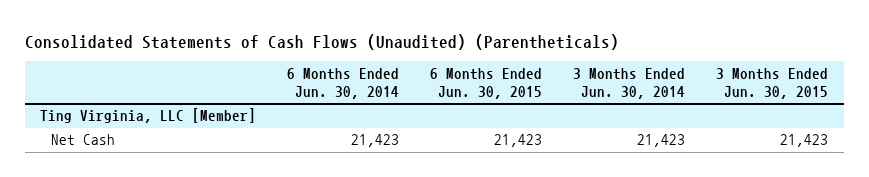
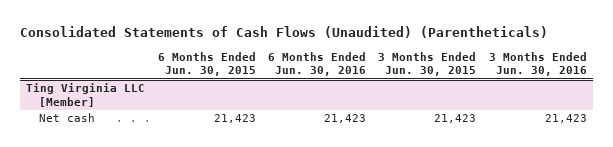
[287,67,400,99] 6 Months Ended Jun. 30, 2014 -> none
[573,67,686,99] 3 Months Ended Jun. 30, 2014 -> none
none -> [267,51,366,77] 6 Months Ended Jun. 30, 2016
none -> [488,51,587,77] 3 Months Ended Jun. 30, 2016
[40,108,257,124] Ting Virginia, LLC [Member] -> [26,83,146,108] Ting Virginia LLC [Member]
[50,134,115,146] Net Cash -> [39,113,96,123] Net cash

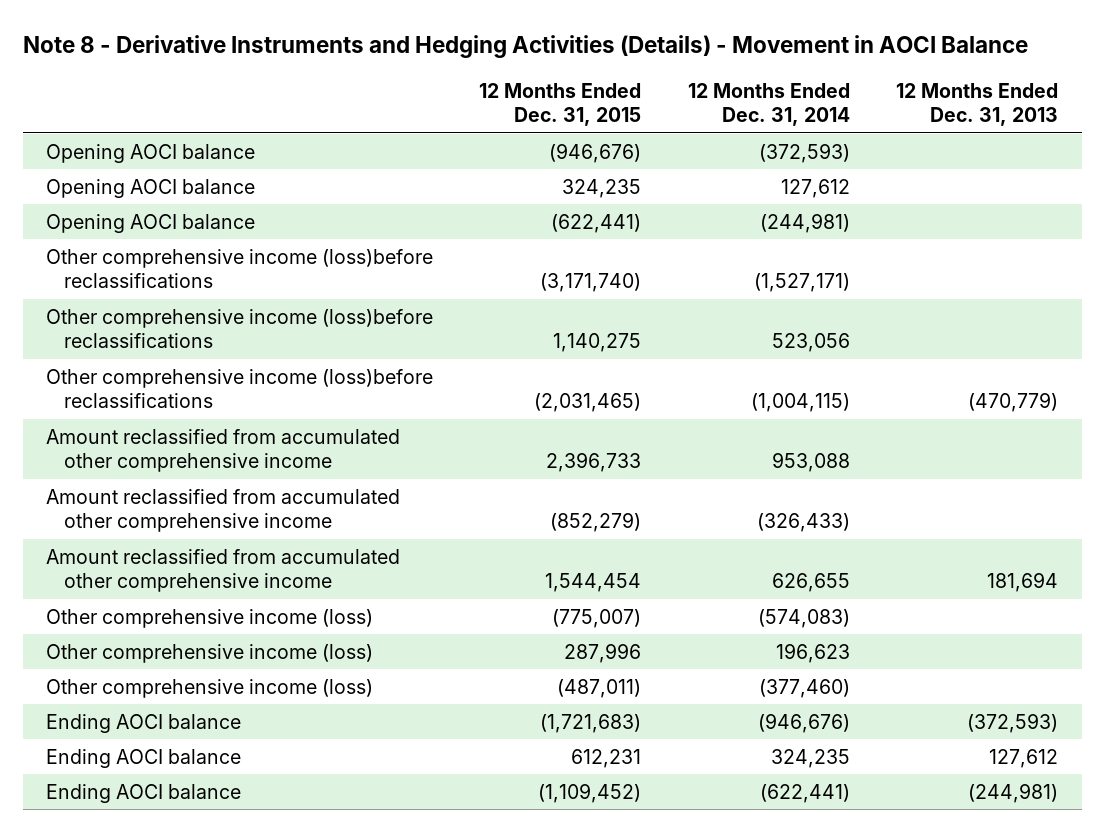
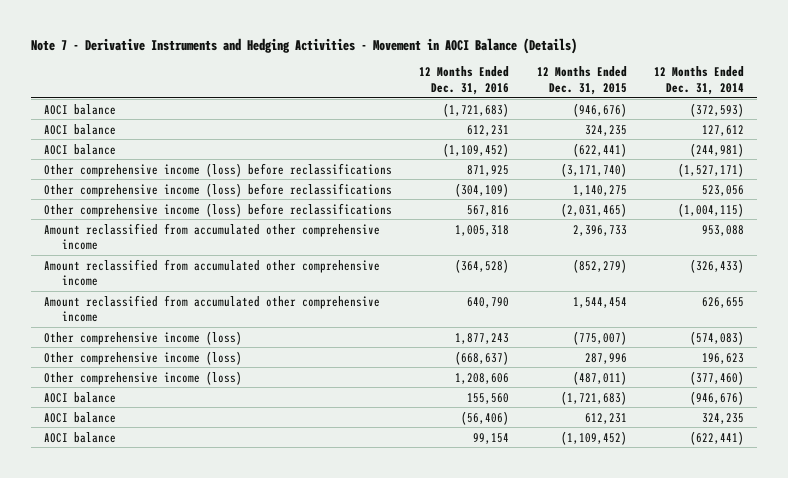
[22,35,1028,59] Note 8 - Derivative Instruments and Hedging Activities (Details) - Movement in AOCI Balance -> [30,37,577,54] Note 7 - Derivative Instruments and Hedging Activities - Movement in AOCI Balance (Details)
[896,82,1059,127] 12 Months Ended Dec. 31, 2013 -> none
none -> [419,66,510,96] 12 Months Ended Dec. 31, 2016
[45,143,255,163] Opening AOCI balance -> [44,103,117,115] AOCI balance
[45,178,255,198] Opening AOCI balance -> [44,123,117,135] AOCI balance
[45,213,255,233] Opening AOCI balance -> [44,143,117,155] AOCI balance
[45,248,433,289] Other comprehensive income (loss)before reclassifications -> [44,162,393,177] Other comprehensive income (loss) before reclassifications
[45,308,433,349] Other comprehensive income (loss)before reclassifications -> [44,182,393,197] Other comprehensive income (loss) before reclassifications
[45,368,433,409] Other comprehensive income (loss)before reclassifications -> [44,202,393,217] Other comprehensive income (loss) before reclassifications
[45,713,241,733] Ending AOCI balance -> [44,391,117,403] AOCI balance
[45,748,241,768] Ending AOCI balance -> [44,411,117,423] AOCI balance
[45,783,241,803] Ending AOCI balance -> [44,431,117,443] AOCI balance

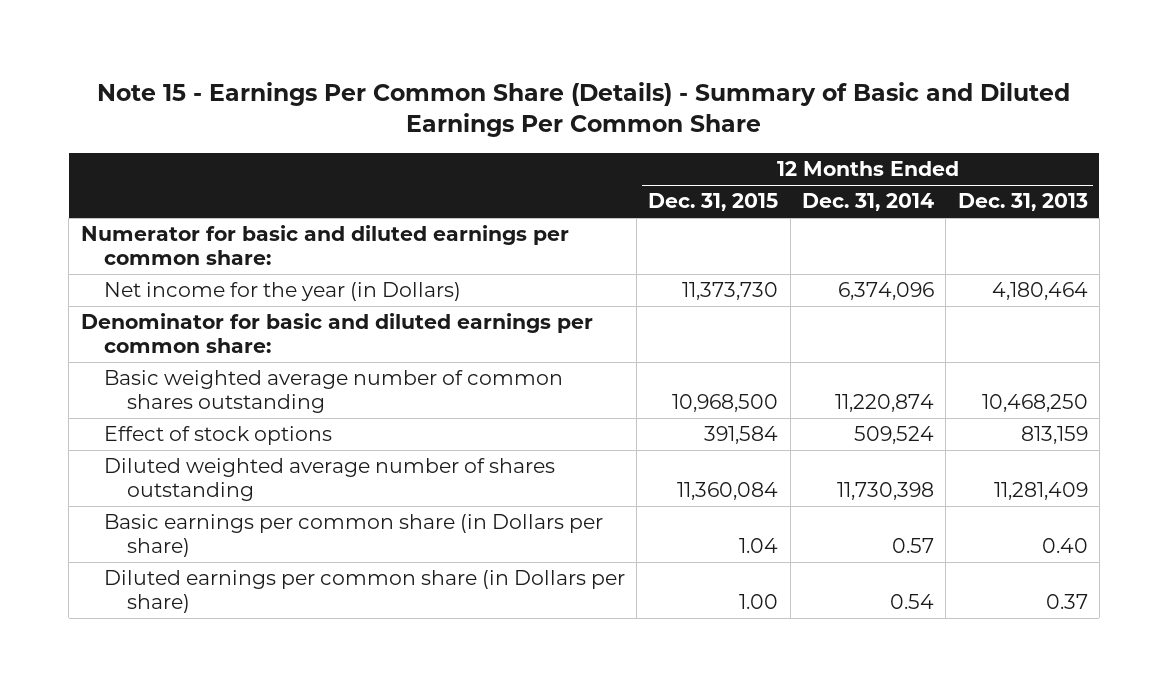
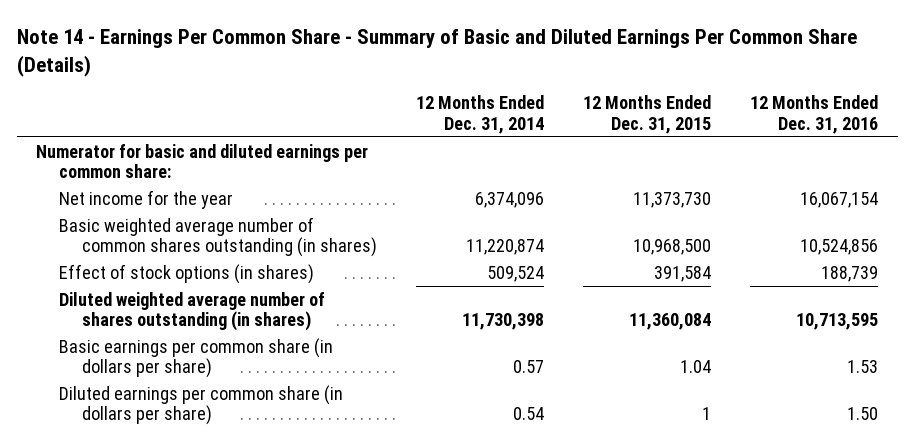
[97,81,1071,138] Note 15 - Earnings Per Common Share (Details) - Summary of Basic and Diluted Earnings Per Common Share -> [16,29,857,77] Note 14 - Earnings Per Common Share - Summary of Basic and Diluted Earnings Per Common Share (Details)
[957,193,1088,212] Dec. 31, 2013 -> none
none -> [750,95,879,135] 12 Months Ended Dec. 31, 2016
[80,313,593,354] Denominator for basic and diluted earnings per common share: -> none
[103,282,461,302] Net income for the year (in Dollars) -> [59,189,234,209] Net income for the year
[103,370,563,414] Basic weighted average number of common shares outstanding -> [59,216,377,258] Basic weighted average number of common shares outstanding (in shares)
[103,426,332,446] Effect of stock options -> [59,263,315,284] Effect of stock options (in shares)
[103,458,555,502] Diluted weighted average number of shares outstanding -> [59,291,326,332] Diluted weighted average number of shares outstanding (in shares)
[103,514,603,558] Basic earnings per common share (in Dollars per share) -> [59,337,334,379] Basic earnings per common share (in dollars per share)
[103,570,625,614] Diluted earnings per common share (in Dollars per share) -> [59,384,344,426] Diluted earnings per common share (in dollars per share)
[739,594,779,610] 1.00 -> [702,407,712,421] 1

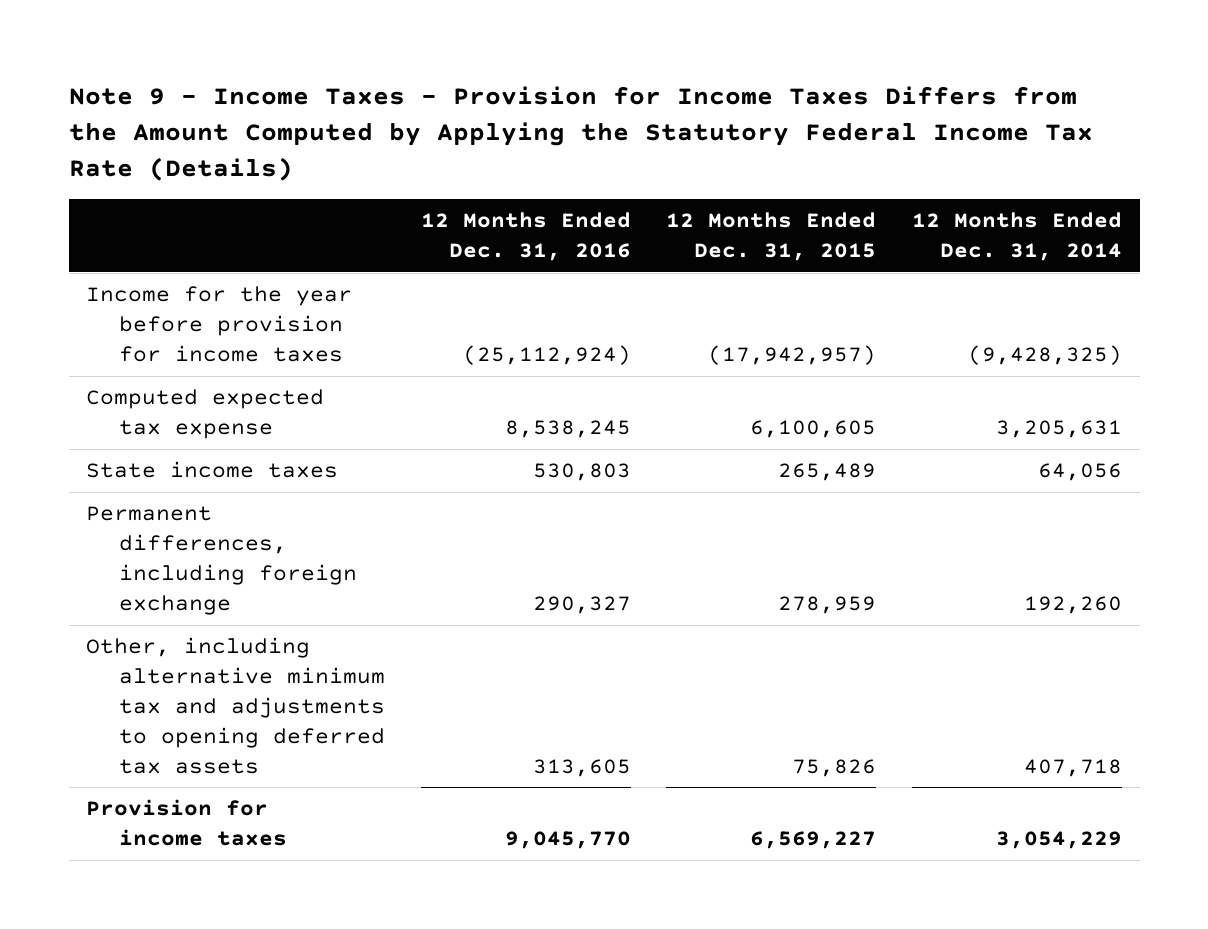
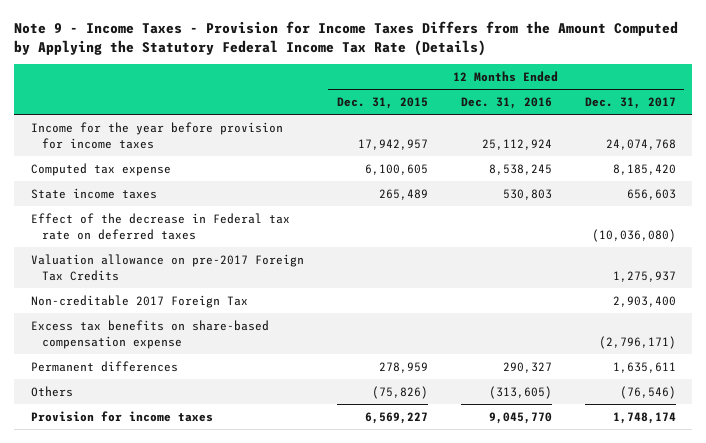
[911,212,1122,262] 12 Months Ended Dec. 31, 2014 -> none
none -> [584,96,676,109] Dec. 31, 2017
[462,345,631,366] (25,112,924) -> [481,138,552,150] 25,112,924
[708,345,877,366] (17,942,957) -> [357,138,428,150] 17,942,957
[86,389,325,440] Computed expected tax expense -> [30,162,171,176] Computed tax expense
[86,637,386,774] Other, including alternative minimum tax and adjustments to opening deferred tax assets -> none
none -> [30,212,290,240] Effect of the decrease in Federal tax rate on deferred taxes
none -> [30,253,304,281] Valuation allowance on pre-2017 Foreign Tax Credits
none -> [30,294,248,308] Non-creditable 2017 Foreign Tax
none -> [30,319,269,349] Excess tax benefits on share-based compensation expense
[86,506,358,615] Permanent differences, including foreign exchange -> [30,360,178,372] Permanent differences
none -> [30,385,73,397] Others

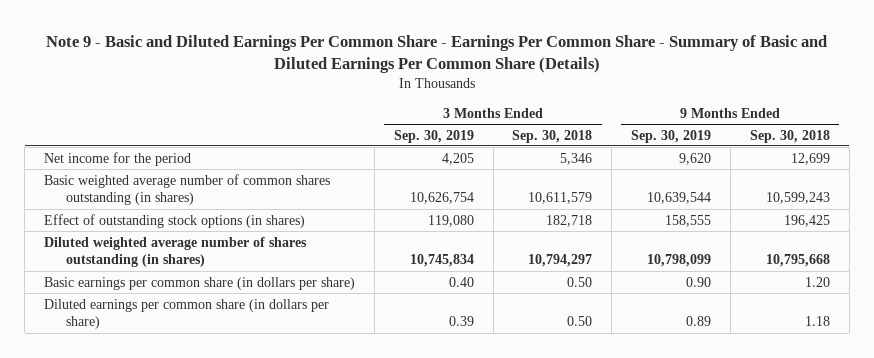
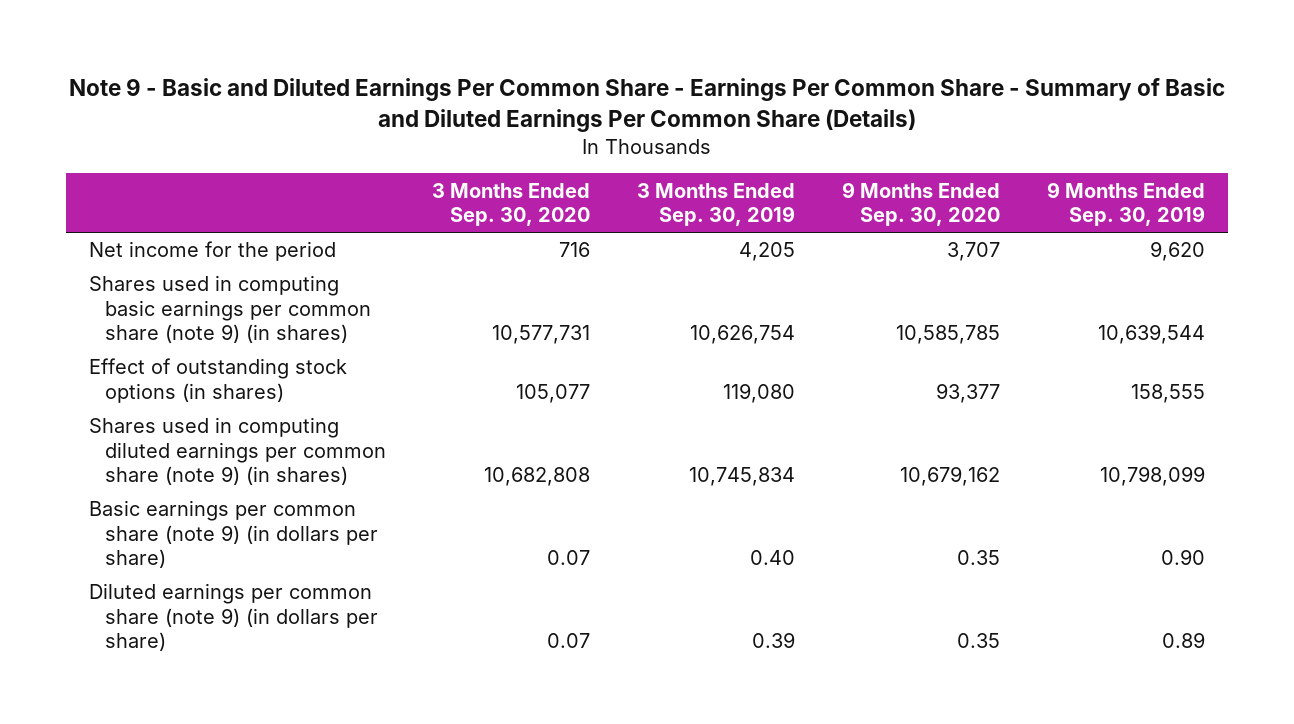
[512,129,593,143] Sep. 30, 2018 -> none
[749,129,830,143] Sep. 30, 2018 -> none
none -> [432,182,591,227] 3 Months Ended Sep. 30, 2020
none -> [842,181,1001,227] 9 Months Ended Sep. 30, 2020
[44,173,331,206] Basic weighted average number of common shares outstanding (in shares) -> [88,275,371,344] Shares used in computing basic earnings per common share (note 9) (in shares)
[44,236,308,268] Diluted weighted average number of shares outstanding (in shares) -> [88,417,386,486] Shares used in computing diluted earnings per common share (note 9) (in shares)
[44,276,356,290] Basic earnings per common share (in dollars per share) -> [88,500,378,569] Basic earnings per common share (note 9) (in dollars per share)
[44,298,330,330] Diluted earnings per common share (in dollars per share) -> [88,583,378,652] Diluted earnings per common share (note 9) (in dollars per share)

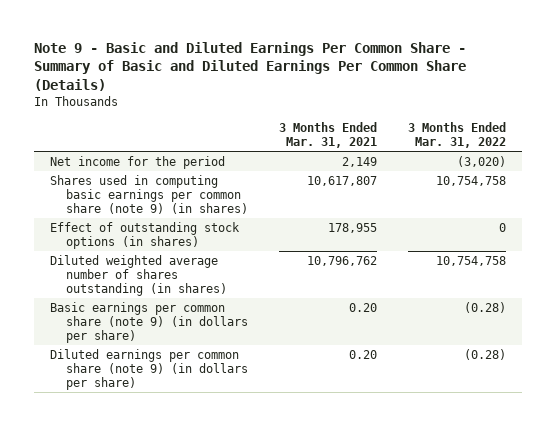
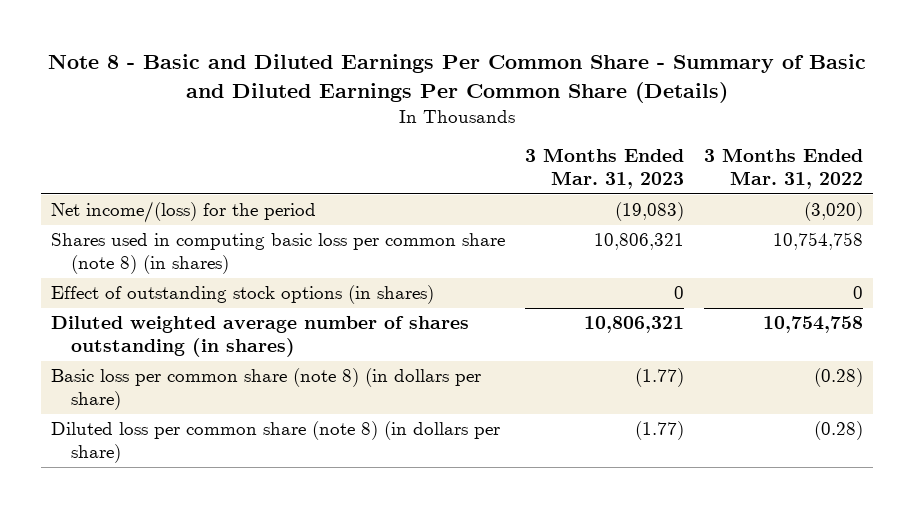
[34,41,467,92] Note 9 - Basic and Diluted Earnings Per Common Share - Summary of Basic and Diluted Earnings Per Common Share (Details) -> [48,54,867,103] Note 8 - Basic and Diluted Earnings Per Common Share - Summary of Basic and Diluted Earnings Per Common Share (Details)
[279,122,378,149] 3 Months Ended Mar. 31, 2021 -> none
none -> [525,148,685,189] 3 Months Ended Mar. 31, 2023
[49,155,225,169] Net income for the period -> [50,201,316,224] Net income/(loss) for the period
[49,174,249,215] Shares used in computing basic earnings per common share (note 9) (in shares) -> [50,233,505,274] Shares used in computing basic loss per common share (note 8) (in shares)
[49,301,249,344] Basic earnings per common share (note 9) (in dollars per share) -> [50,368,481,410] Basic loss per common share (note 8) (in dollars per share)
[49,348,249,391] Diluted earnings per common share (note 9) (in dollars per share) -> [50,421,500,463] Diluted loss per common share (note 8) (in dollars per share)

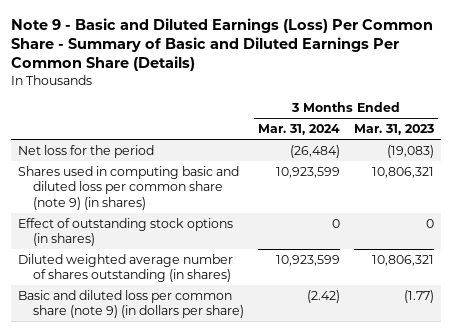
[48,54,867,103] Note 8 - Basic and Diluted Earnings Per Common Share - Summary of Basic and Diluted Earnings Per Common Share (Details) -> [10,17,433,72] Note 9 - Basic and Diluted Earnings (Loss) Per Common Share - Summary of Basic and Diluted Earnings Per Common Share (Details)
[704,148,864,189] 3 Months Ended Mar. 31, 2022 -> none
none -> [257,124,340,136] Mar. 31, 2024
[50,201,316,224] Net income/(loss) for the period -> [17,144,154,158] Net loss for the period
[50,233,505,274] Shares used in computing basic loss per common share (note 8) (in shares) -> [17,165,239,210] Shares used in computing basic and diluted loss per common share (note 9) (in shares)
[50,421,500,463] Diluted loss per common share (note 8) (in dollars per share) -> none
[50,368,481,410] Basic loss per common share (note 8) (in dollars per share) -> [17,289,244,319] Basic and diluted loss per common share (note 9) (in dollars per share)

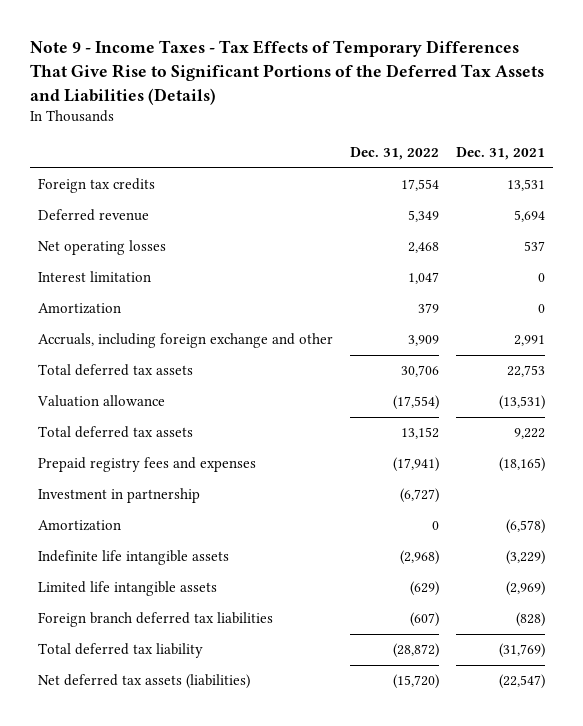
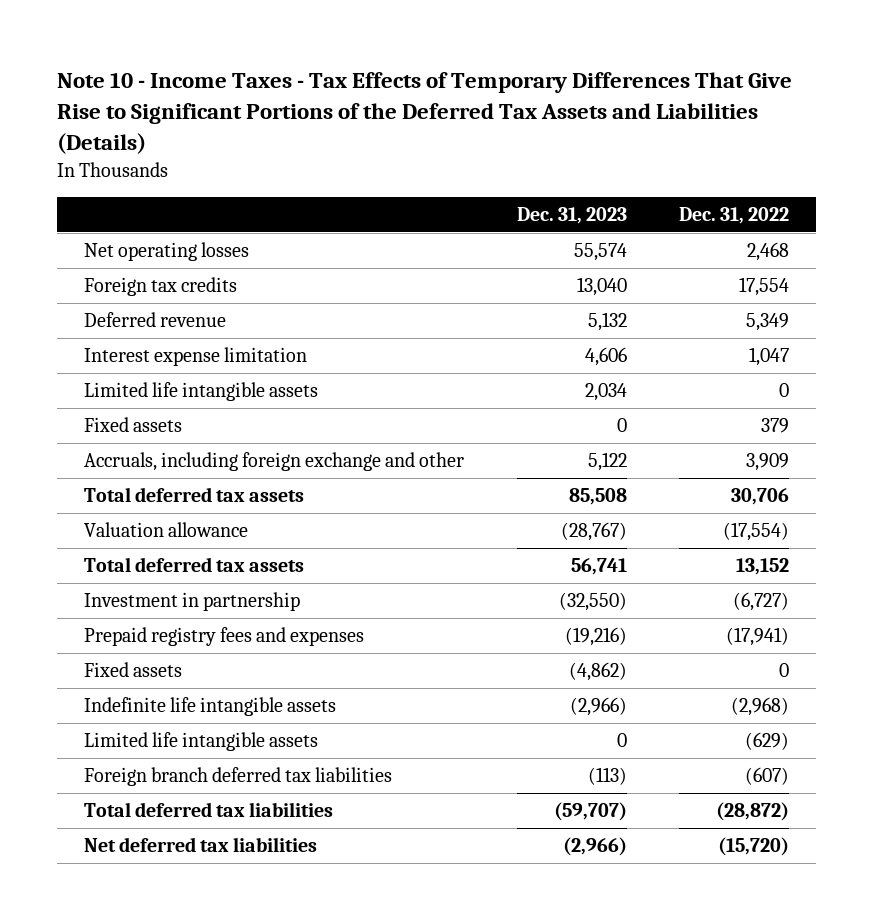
[29,40,544,105] Note 9 - Income Taxes - Tax Effects of Temporary Differences That Give Rise to Significant Portions of the Deferred Tax Assets and Liabilities (Details) -> [57,72,793,154] Note 10 - Income Taxes - Tax Effects of Temporary Differences That Give Rise to Significant Portions of the Deferred Tax Assets and Liabilities (Details)
[455,146,545,160] Dec. 31, 2021 -> none
none -> [516,206,627,224] Dec. 31, 2023
[38,240,167,256] Net operating losses -> [83,242,249,262] Net operating losses
[38,271,152,283] Interest limitation -> [83,347,307,367] Interest expense limitation
none -> [83,382,318,402] Limited life intangible assets
[38,303,122,315] Amortization -> [83,417,182,433] Fixed assets
[38,457,257,473] Prepaid registry fees and expenses -> [83,627,364,647] Prepaid registry fees and expenses
[38,520,122,532] Amortization -> [83,662,182,678] Fixed assets
[38,643,204,659] Total deferred tax liability -> [83,802,333,818] Total deferred tax liabilities
[38,674,251,690] Net deferred tax assets (liabilities) -> [83,837,317,853] Net deferred tax liabilities

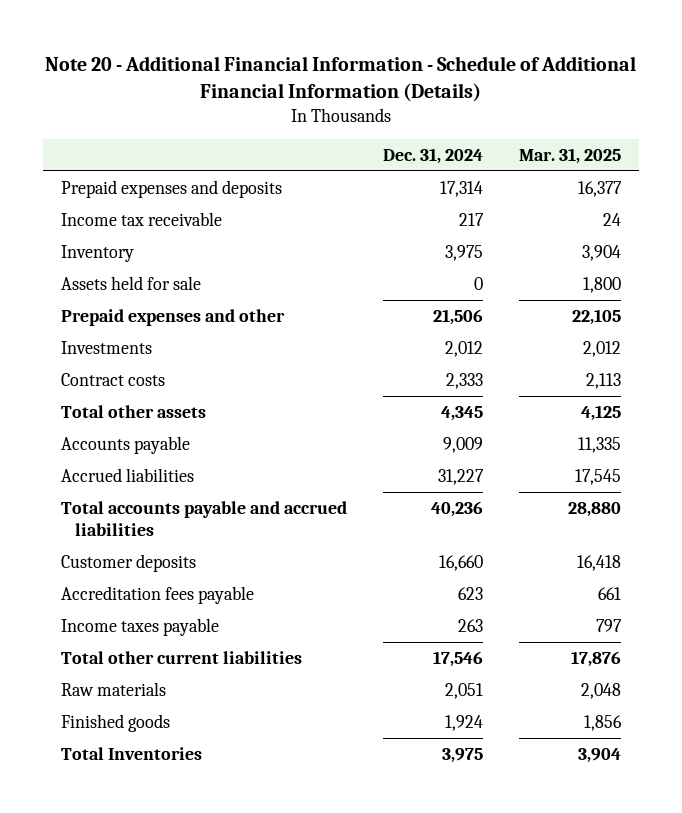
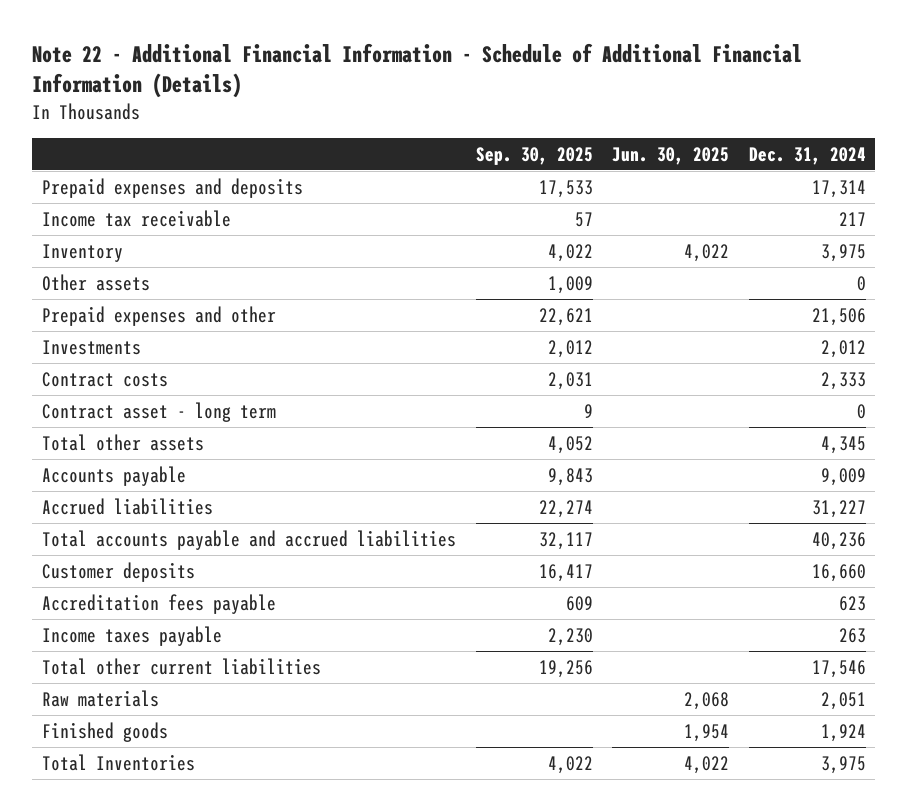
[45,55,637,102] Note 20 - Additional Financial Information - Schedule of Additional Financial Information (Details) -> [32,43,803,99] Note 22 - Additional Financial Information - Schedule of Additional Financial Information (Details)
[519,147,622,164] Mar. 31, 2025 -> none
none -> [475,146,593,165] Sep. 30, 2025
none -> [612,146,730,165] Jun. 30, 2025
[61,275,202,290] Assets held for sale -> none
none -> [41,273,150,291] Other assets
none -> [41,401,276,422] Contract asset - long term

